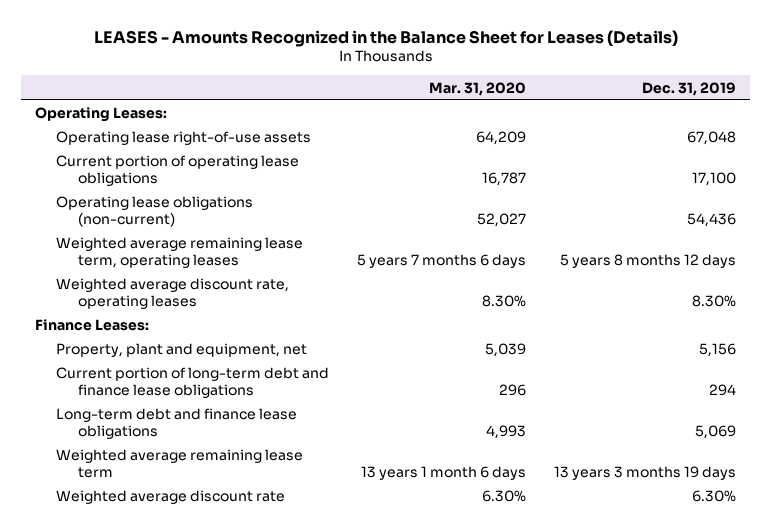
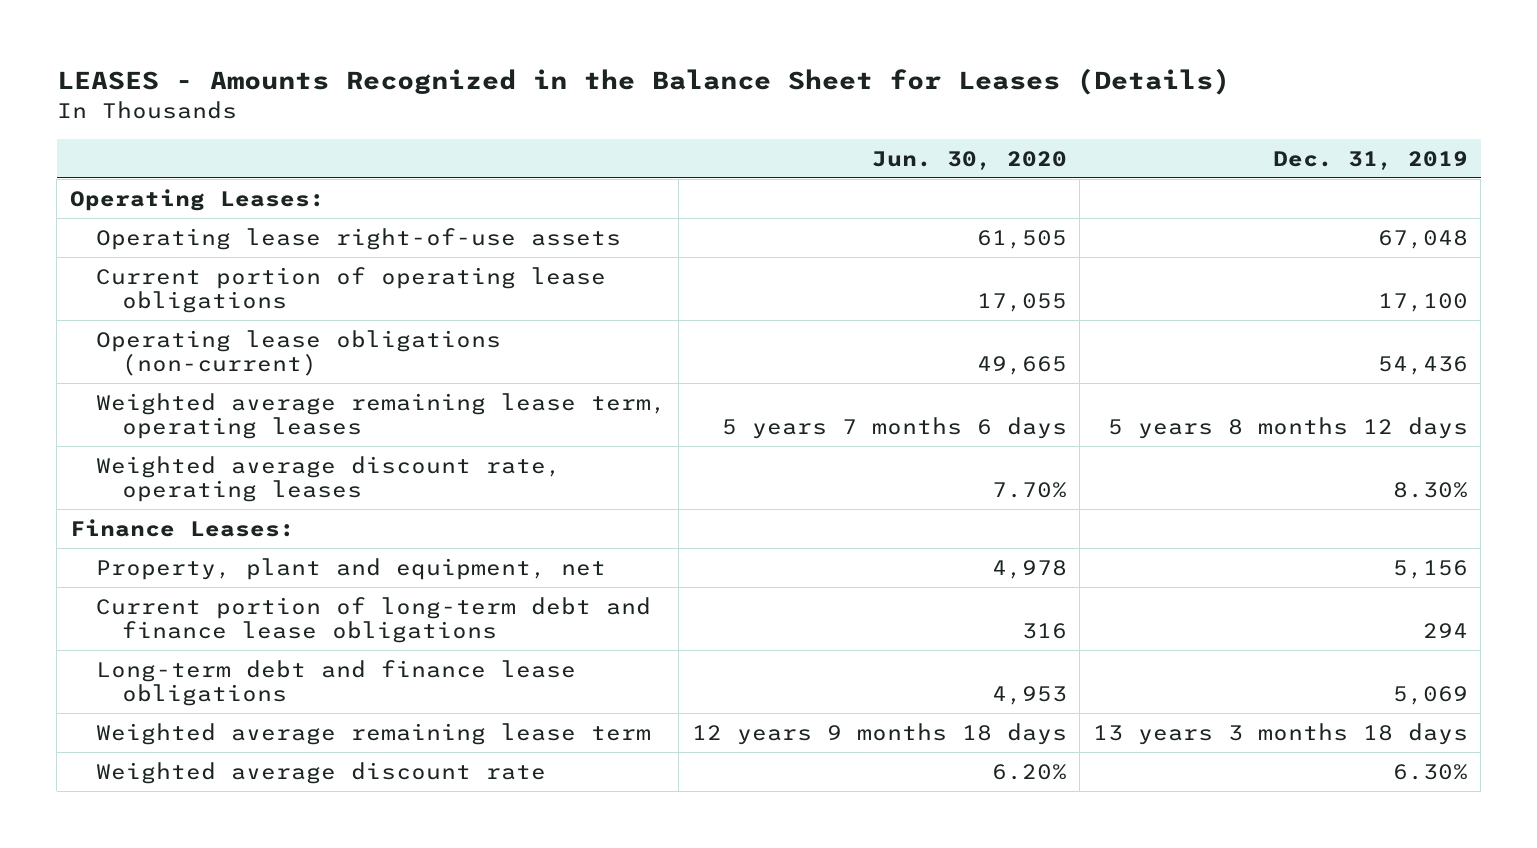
[429,81,527,96] Mar. 31, 2020 -> none
none -> [871,150,1067,170] Jun. 30, 2020
[554,466,737,481] 13 years 3 months 19 days -> [1092,722,1468,745] 13 years 3 months 18 days

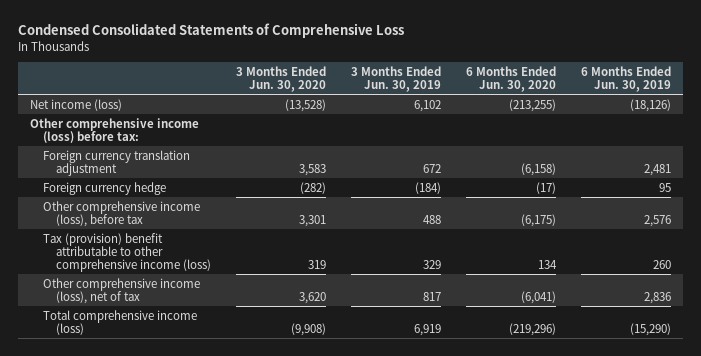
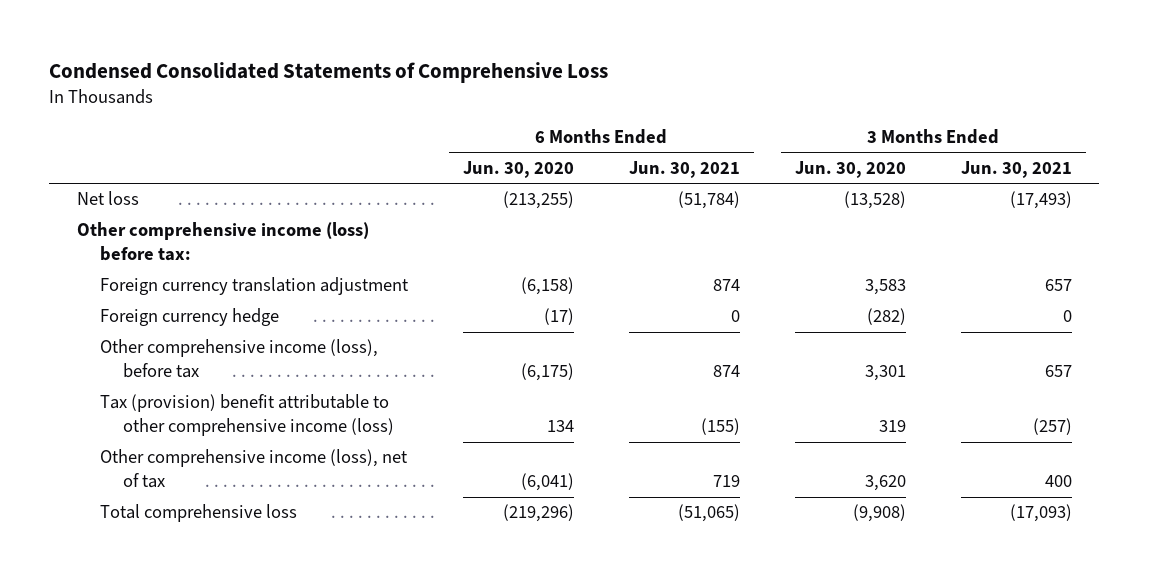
[350,65,441,92] 3 Months Ended Jun. 30, 2019 -> none
[580,65,671,92] 6 Months Ended Jun. 30, 2019 -> none
none -> [628,160,740,178] Jun. 30, 2021
none -> [960,160,1072,178] Jun. 30, 2021
[30,98,123,111] Net income (loss) -> [76,191,139,206] Net loss
[43,309,198,335] Total comprehensive income (loss) -> [100,504,298,523] Total comprehensive loss

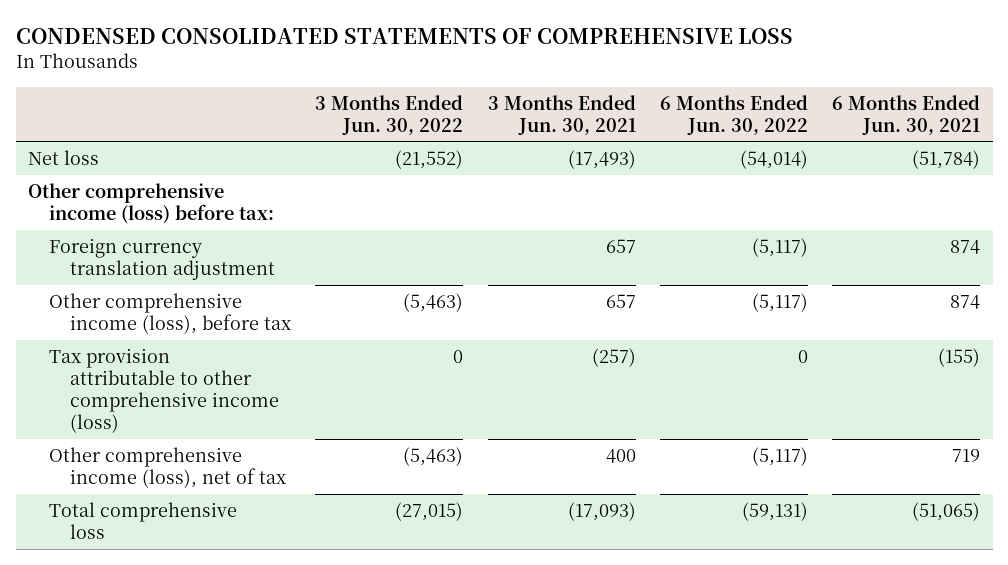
[49,62,609,84] Condensed Consolidated Statements of Comprehensive Loss -> [15,27,793,44] CONDENSED CONSOLIDATED STATEMENTS OF COMPREHENSIVE LOSS
[462,160,574,178] Jun. 30, 2020 -> none
[794,160,906,178] Jun. 30, 2020 -> none
none -> [315,94,464,135] 3 Months Ended Jun. 30, 2022
none -> [659,94,808,135] 6 Months Ended Jun. 30, 2022
[100,308,280,327] Foreign currency hedge -> none
[100,394,395,437] Tax (provision) benefit attributable to other comprehensive income (loss) -> [48,348,279,433] Tax provision attributable to other comprehensive income (loss)

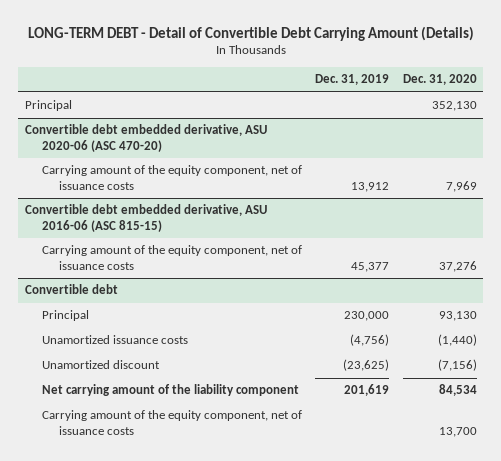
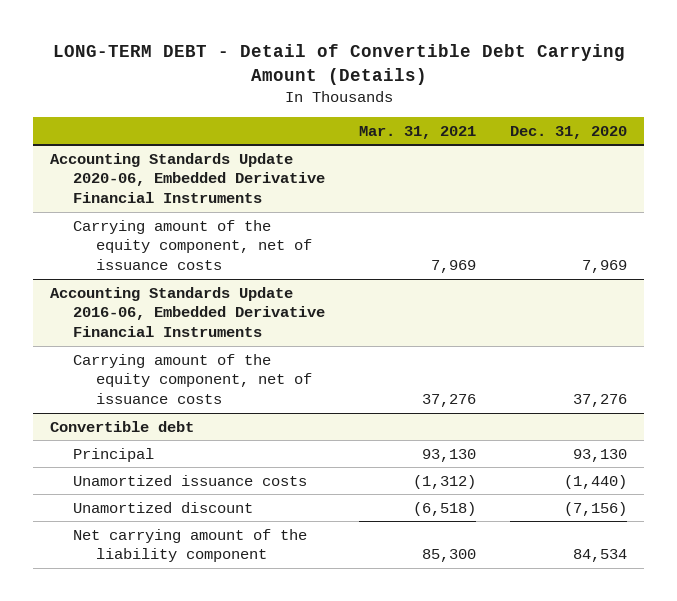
[315,74,390,86] Dec. 31, 2019 -> none
none -> [359,125,477,139] Mar. 31, 2021
[24,100,72,112] Principal -> none
[24,124,267,152] Convertible debt embedded derivative, ASU 2020-06 (ASC 470-20) -> none
none -> [50,152,326,204] Accounting Standards Update 2020-06, Embedded Derivative Financial Instruments
[24,204,267,232] Convertible debt embedded derivative, ASU 2016-06 (ASC 815-15) -> none
none -> [50,286,326,338] Accounting Standards Update 2016-06, Embedded Derivative Financial Instruments
[42,410,303,435] Carrying amount of the equity component, net of issuance costs -> none

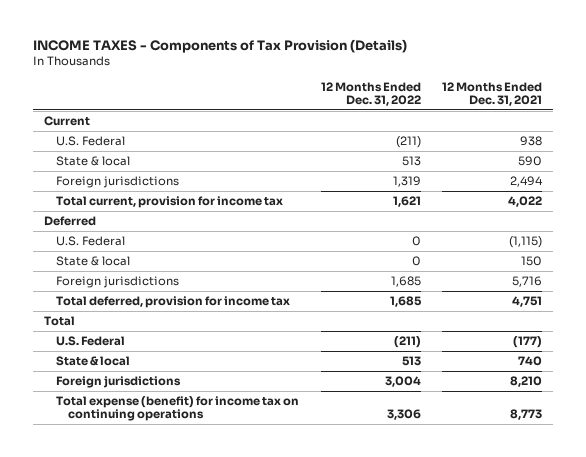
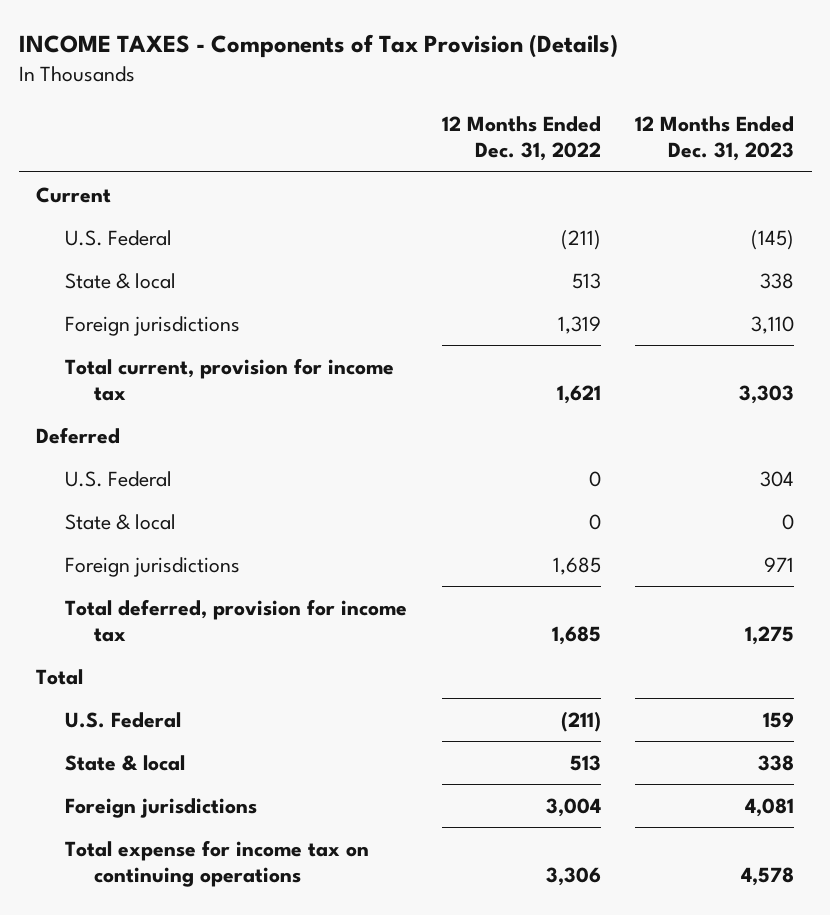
[442,81,543,106] 12 Months Ended Dec. 31, 2021 -> none
none -> [635,115,795,162] 12 Months Ended Dec. 31, 2023
[55,396,299,422] Total expense (benefit) for income tax on continuing operations -> [64,839,369,887] Total expense for income tax on continuing operations

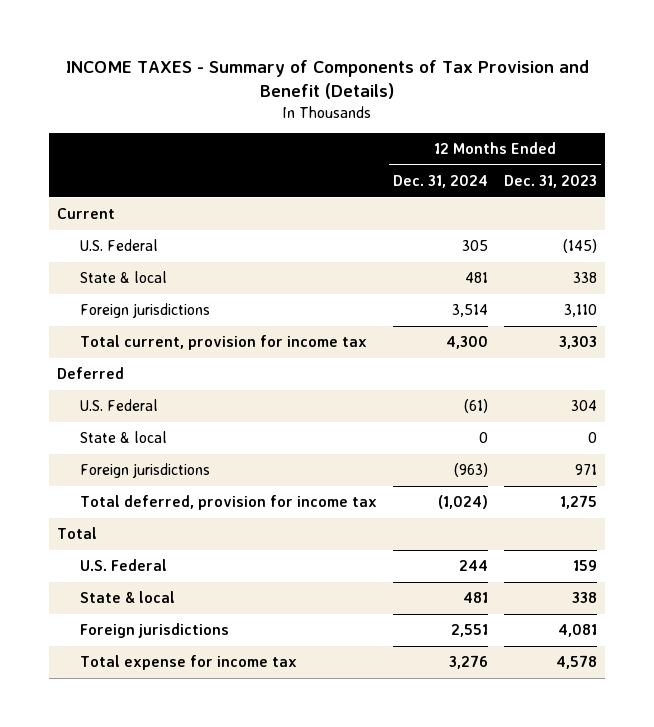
[18,34,618,59] INCOME TAXES - Components of Tax Provision (Details) -> [65,59,589,99] INCOME TAXES - Summary of Components of Tax Provision and Benefit (Details)
[441,115,601,162] 12 Months Ended Dec. 31, 2022 -> none
none -> [393,175,489,189] Dec. 31, 2024
[64,839,369,887] Total expense for income tax on continuing operations -> [79,655,297,671] Total expense for income tax

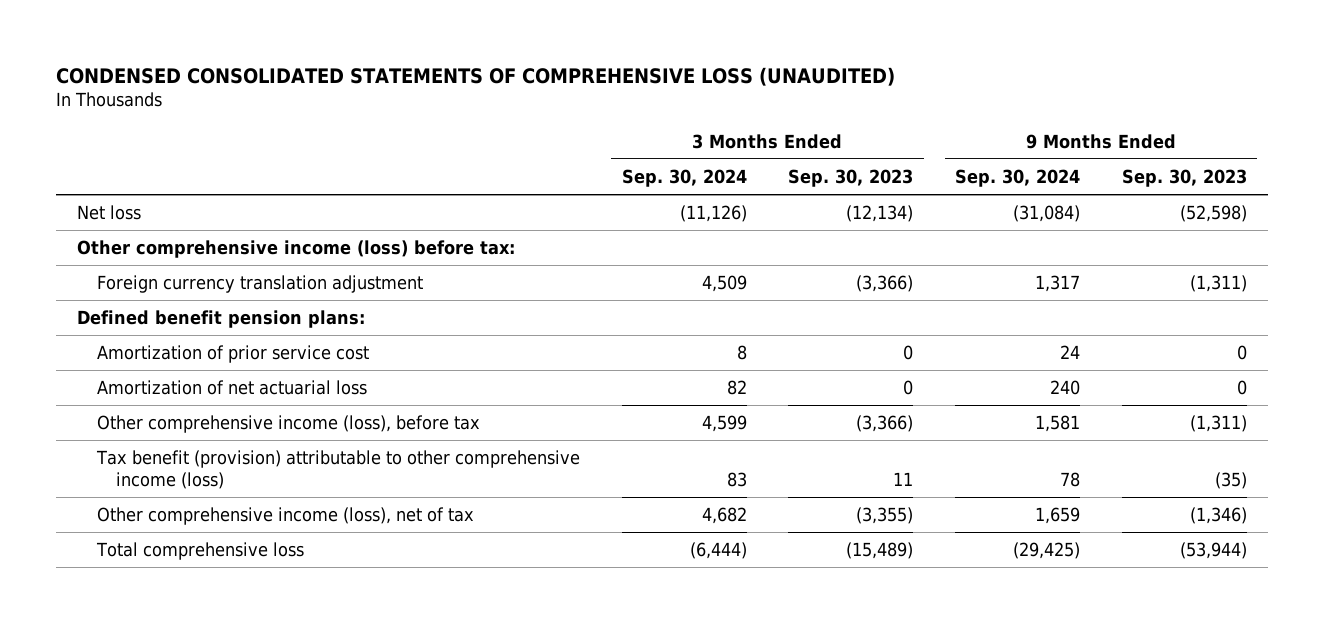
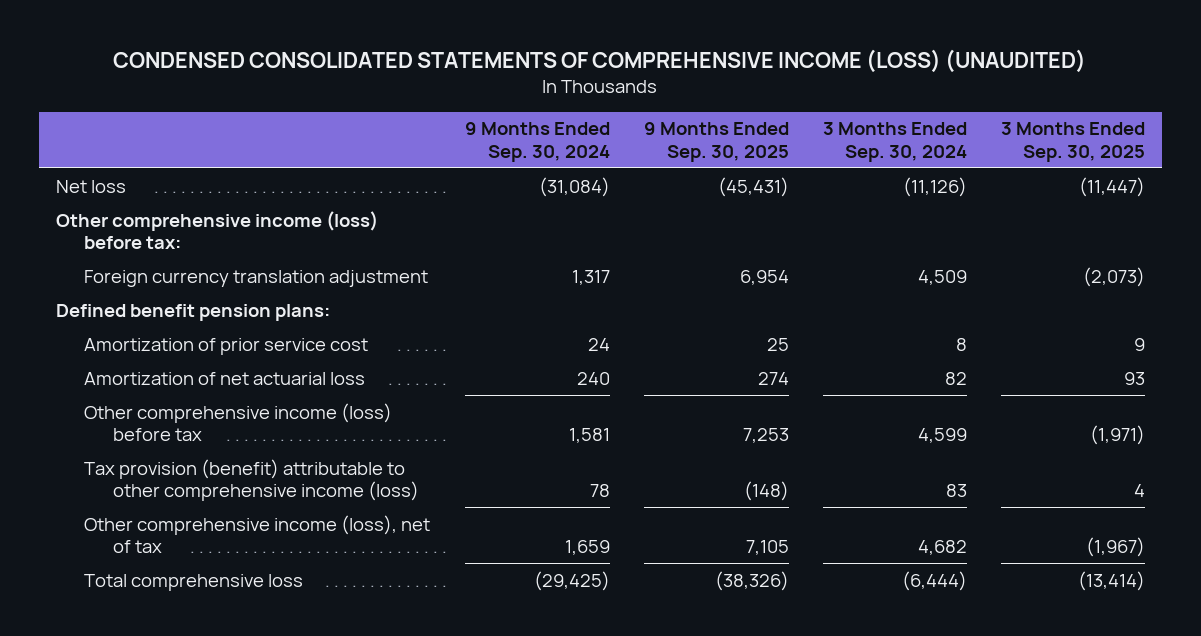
[56,67,896,87] CONDENSED CONSOLIDATED STATEMENTS OF COMPREHENSIVE LOSS (UNAUDITED) -> [113,48,1087,73] CONDENSED CONSOLIDATED STATEMENTS OF COMPREHENSIVE INCOME (LOSS) (UNAUDITED)
[788,168,914,187] Sep. 30, 2023 -> none
[1121,168,1247,187] Sep. 30, 2023 -> none
none -> [643,122,789,162] 9 Months Ended Sep. 30, 2025
none -> [1000,122,1145,162] 3 Months Ended Sep. 30, 2025
[96,414,480,433] Other comprehensive income (loss), before tax -> [84,402,393,442] Other comprehensive income (loss) before tax
[95,449,580,490] Tax benefit (provision) attributable to other comprehensive income (loss) -> [84,458,420,502] Tax provision (benefit) attributable to other comprehensive income (loss)

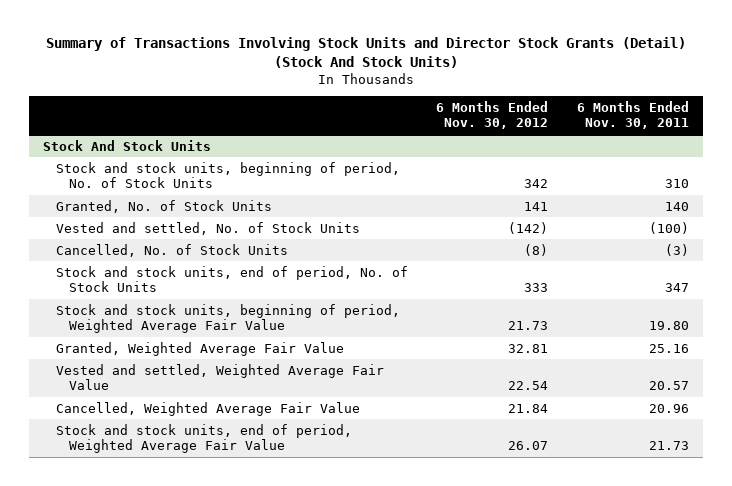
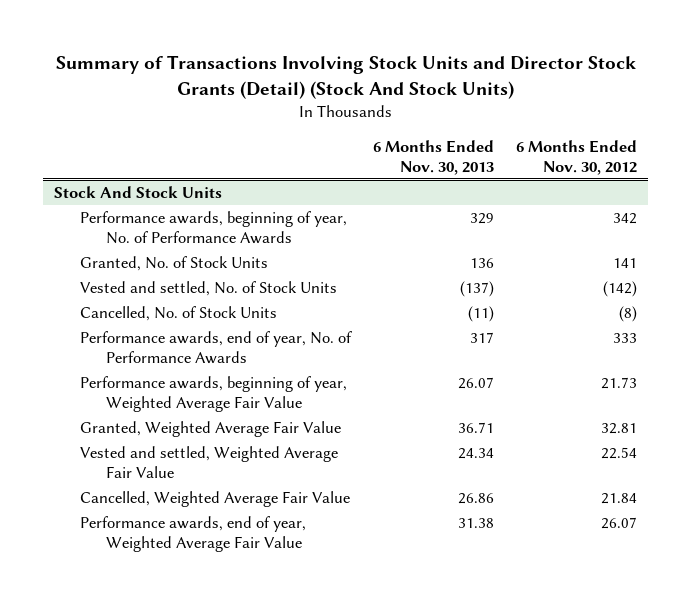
[576,100,689,130] 6 Months Ended Nov. 30, 2011 -> none
none -> [373,140,495,175] 6 Months Ended Nov. 30, 2013
[56,161,401,189] Stock and stock units, beginning of period, No. of Stock Units -> [80,210,348,244] Performance awards, beginning of year, No. of Performance Awards
[56,265,409,293] Stock and stock units, end of period, No. of Stock Units -> [80,330,353,364] Performance awards, end of year, No. of Performance Awards
[56,303,401,334] Stock and stock units, beginning of period, Weighted Average Fair Value -> [80,375,348,412] Performance awards, beginning of year, Weighted Average Fair Value
[56,423,353,454] Stock and stock units, end of period, Weighted Average Fair Value -> [80,515,307,552] Performance awards, end of year, Weighted Average Fair Value

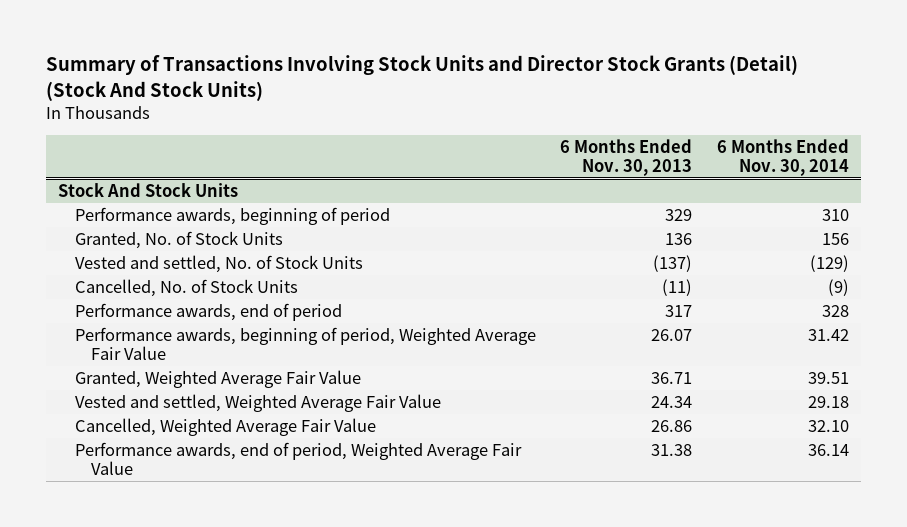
[516,140,638,175] 6 Months Ended Nov. 30, 2012 -> none
none -> [716,138,849,176] 6 Months Ended Nov. 30, 2014
[80,210,348,244] Performance awards, beginning of year, No. of Performance Awards -> [74,207,390,226] Performance awards, beginning of period
[80,330,353,364] Performance awards, end of year, No. of Performance Awards -> [74,303,342,322] Performance awards, end of period
[80,375,348,412] Performance awards, beginning of year, Weighted Average Fair Value -> [74,327,536,360] Performance awards, beginning of period, Weighted Average Fair Value
[80,515,307,552] Performance awards, end of year, Weighted Average Fair Value -> [74,442,522,475] Performance awards, end of period, Weighted Average Fair Value

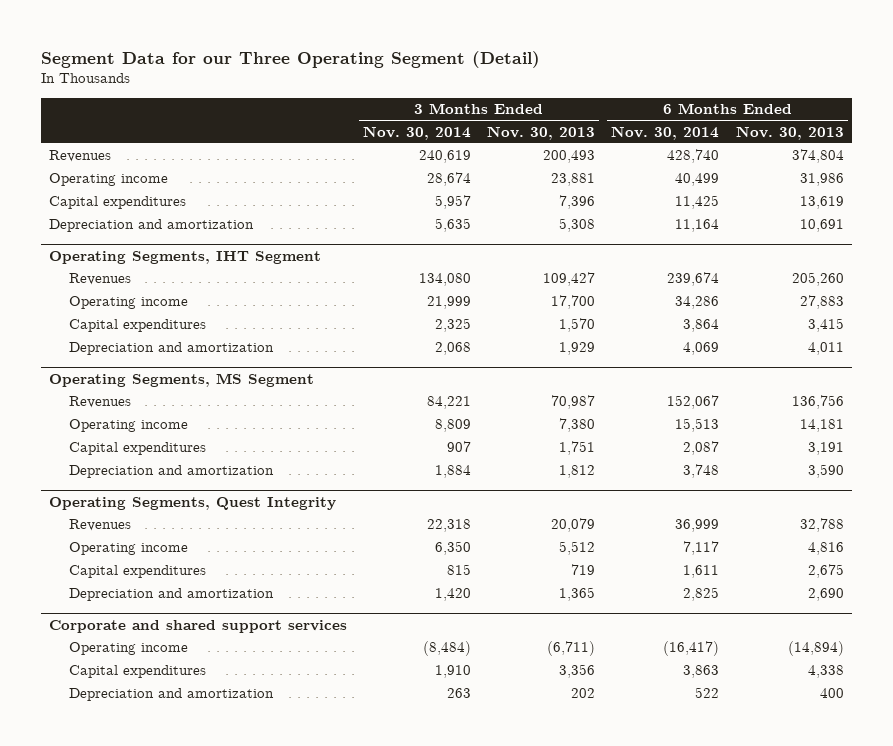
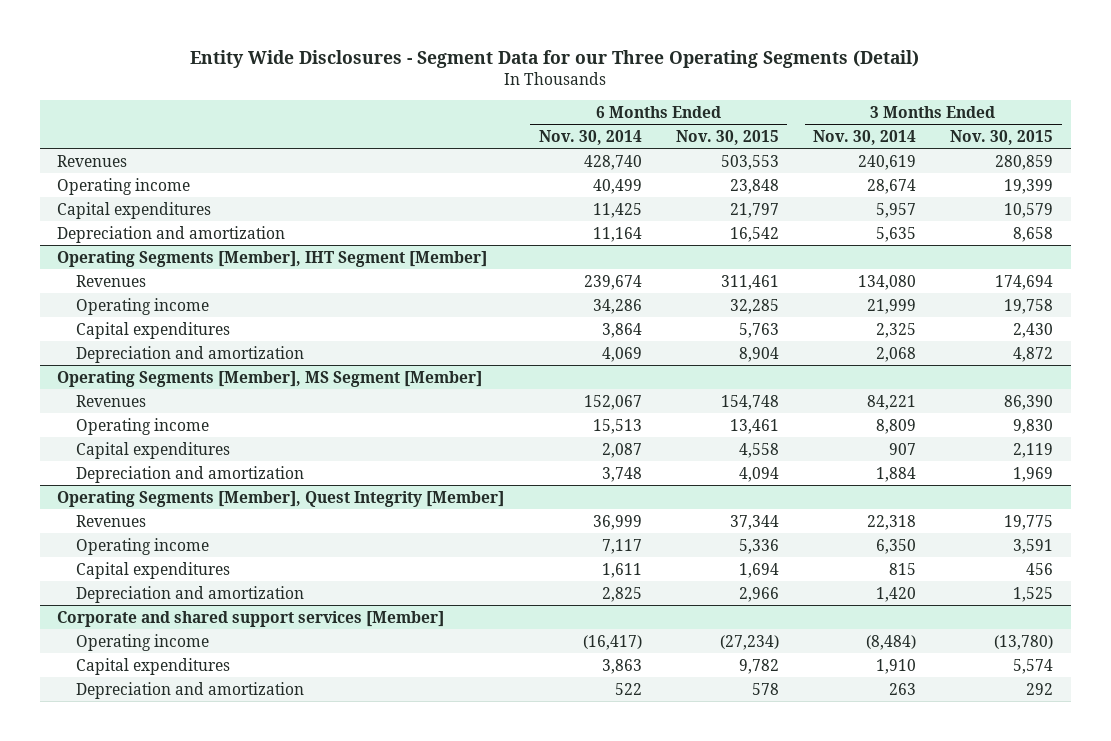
[41,50,541,68] Segment Data for our Three Operating Segment (Detail) -> [190,50,920,69] Entity Wide Disclosures - Segment Data for our Three Operating Segments (Detail)
[487,125,596,140] Nov. 30, 2013 -> none
[735,125,844,140] Nov. 30, 2013 -> none
none -> [675,129,779,145] Nov. 30, 2015
none -> [950,129,1054,145] Nov. 30, 2015
[49,250,322,264] Operating Segments, IHT Segment -> [57,250,488,267] Operating Segments [Member], IHT Segment [Member]
[49,372,315,387] Operating Segments, MS Segment -> [57,370,483,387] Operating Segments [Member], MS Segment [Member]
[49,496,337,510] Operating Segments, Quest Integrity -> [57,490,505,507] Operating Segments [Member], Quest Integrity [Member]
[49,619,348,633] Corporate and shared support services -> [57,610,445,627] Corporate and shared support services [Member]

